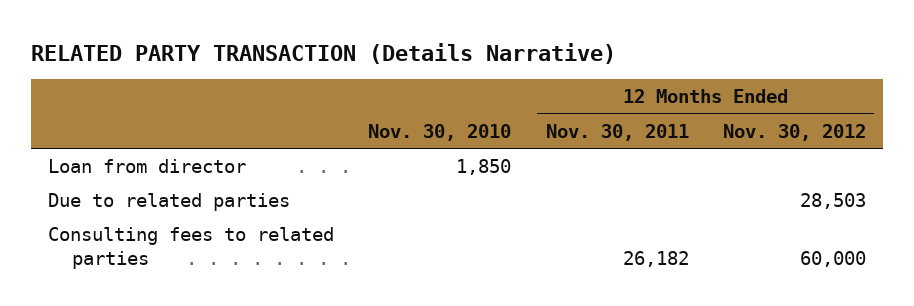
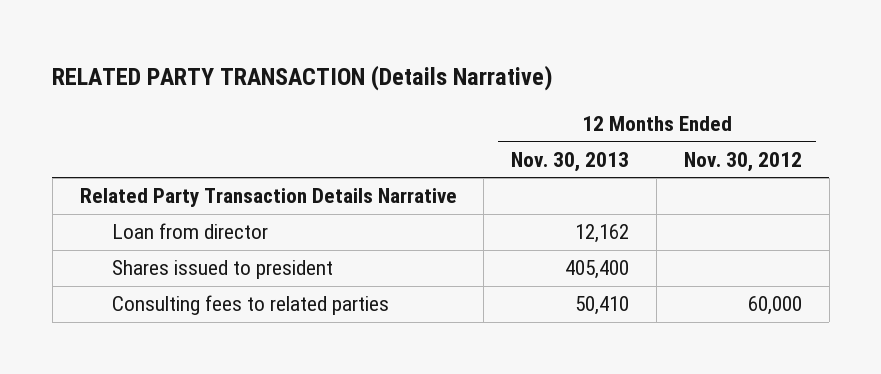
[368,123,512,141] Nov. 30, 2010 -> none
[545,123,689,141] Nov. 30, 2011 -> none
none -> [511,151,630,172] Nov. 30, 2013
none -> [79,188,457,208] Related Party Transaction Details Narrative
[48,193,291,212] Due to related parties -> none
none -> [112,260,334,280] Shares issued to president

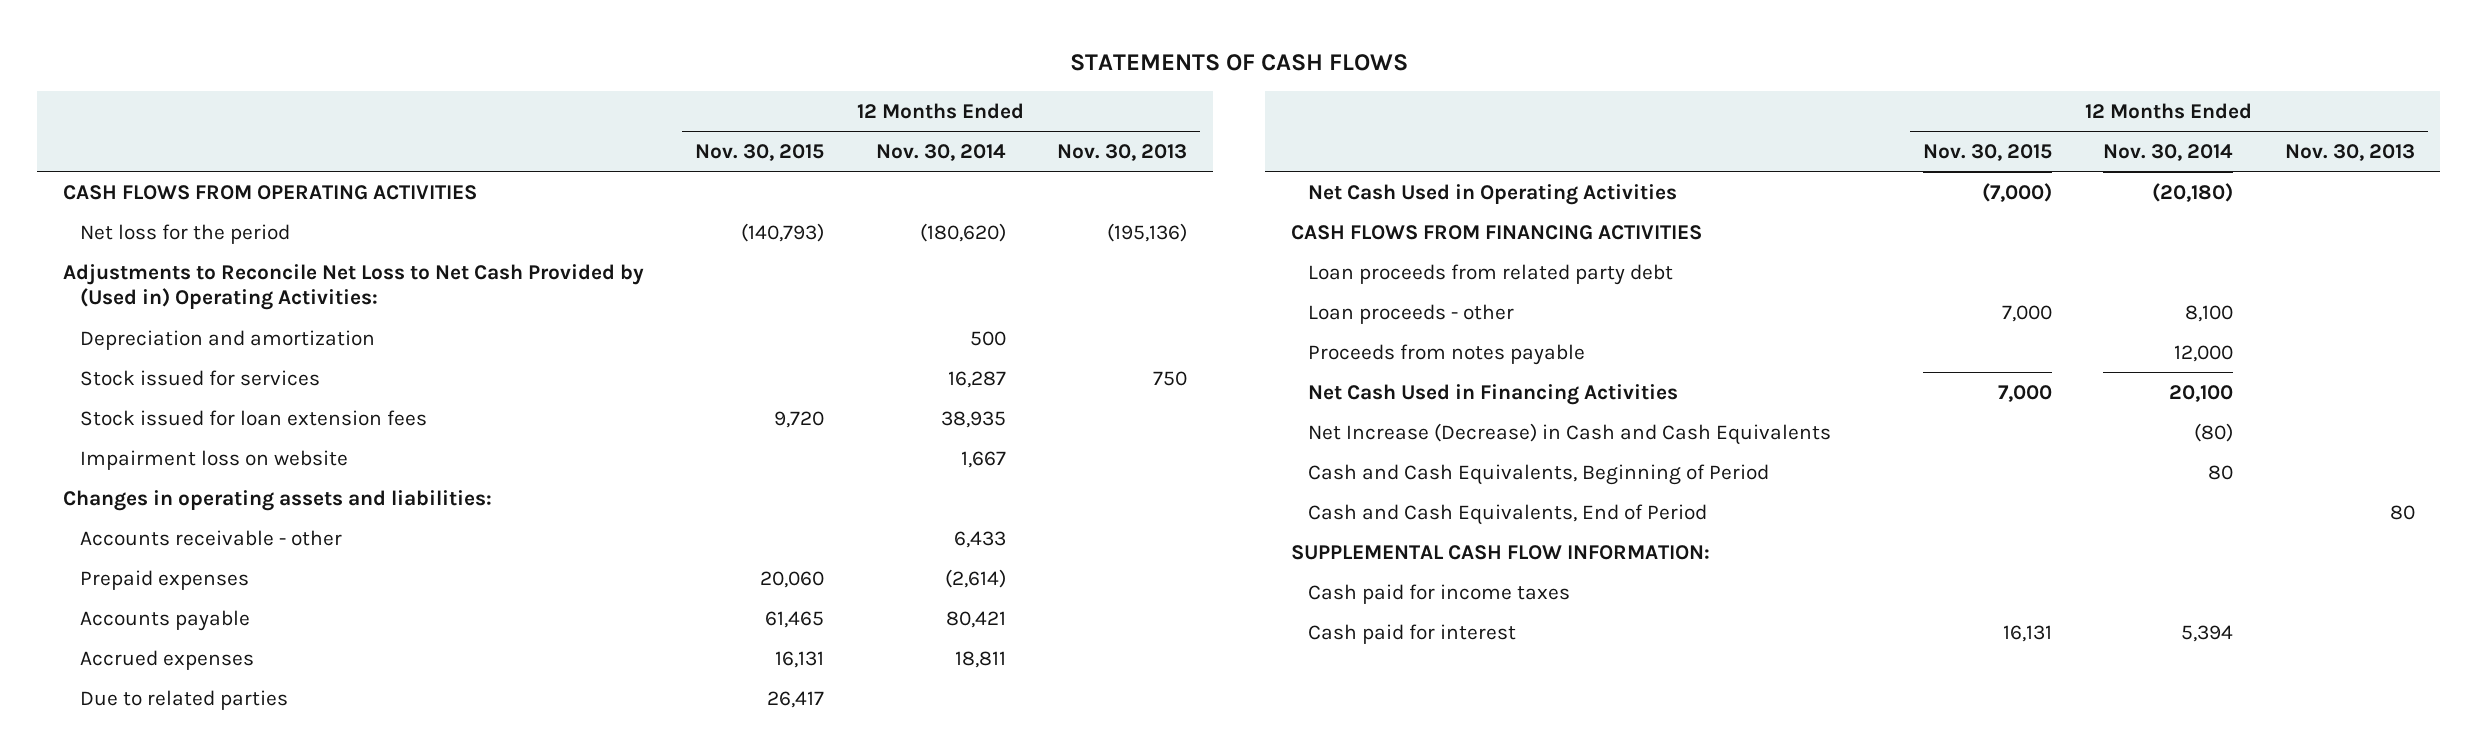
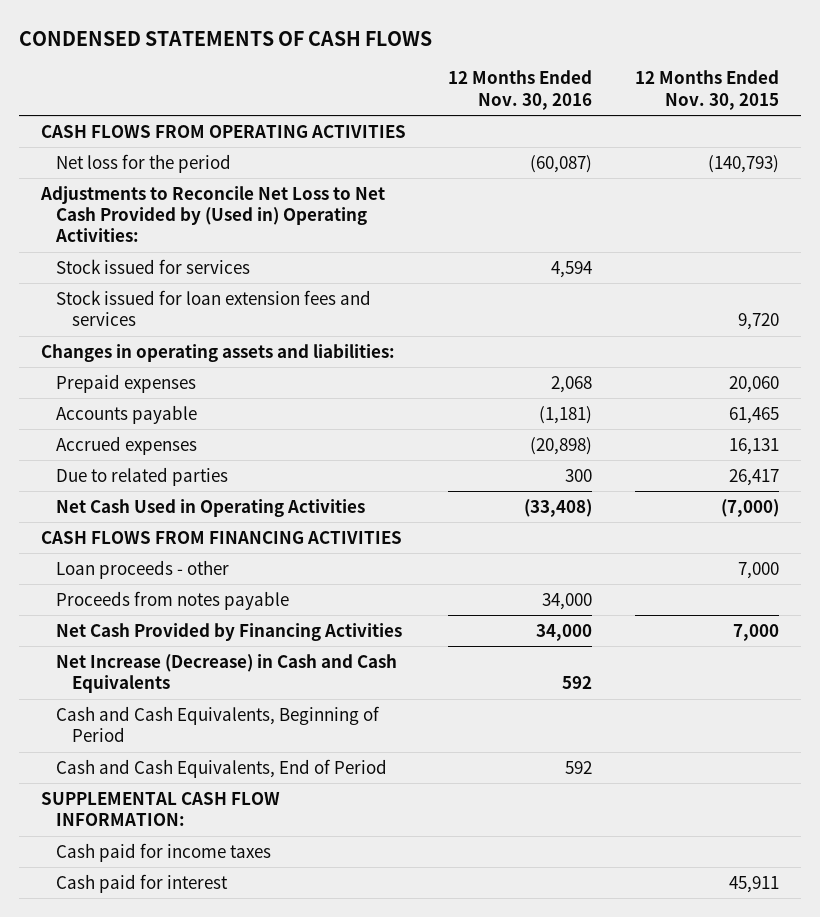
[1069,53,1408,71] STATEMENTS OF CASH FLOWS -> [19,30,433,46] CONDENSED STATEMENTS OF CASH FLOWS
[875,143,1006,161] Nov. 30, 2014 -> none
[1056,143,1187,161] Nov. 30, 2013 -> none
none -> [448,70,593,110] 12 Months Ended Nov. 30, 2016
[80,329,376,350] Depreciation and amortization -> none
[80,449,349,470] Impairment loss on website -> none
[80,409,428,426] Stock issued for loan extension fees -> [56,289,372,327] Stock issued for loan extension fees and services
[80,529,343,546] Accounts receivable - other -> none
[1308,263,1674,285] Loan proceeds from related party debt -> none
[1308,383,1679,405] Net Cash Used in Financing Activities -> [56,622,403,641] Net Cash Provided by Financing Activities
[2003,624,2053,642] 16,131 -> [729,875,780,893] 45,911

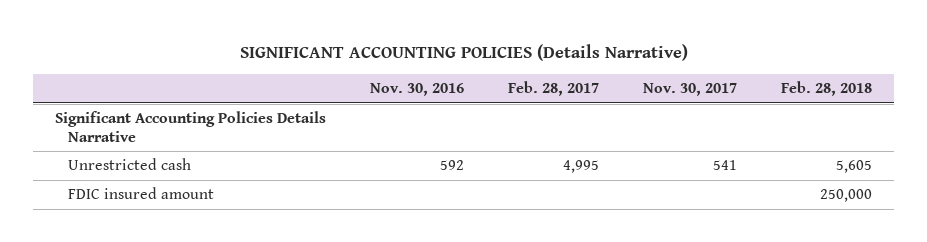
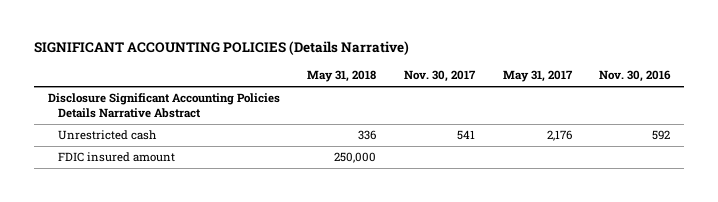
[508,81,600,97] Feb. 28, 2017 -> none
[780,81,872,97] Feb. 28, 2018 -> none
none -> [307,70,377,83] May 31, 2018
none -> [502,70,573,83] May 31, 2017
[55,111,327,142] Significant Accounting Policies Details Narrative -> [47,93,280,118] Disclosure Significant Accounting Policies Details Narrative Abstract

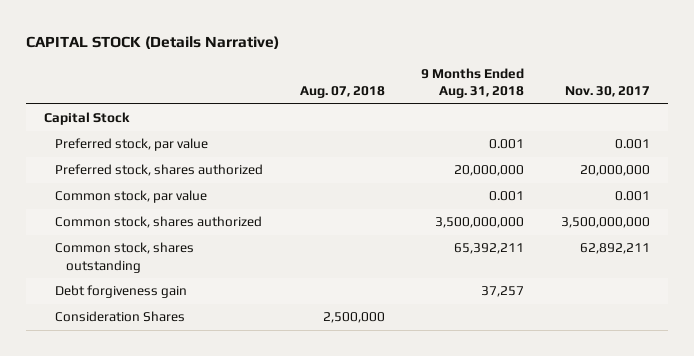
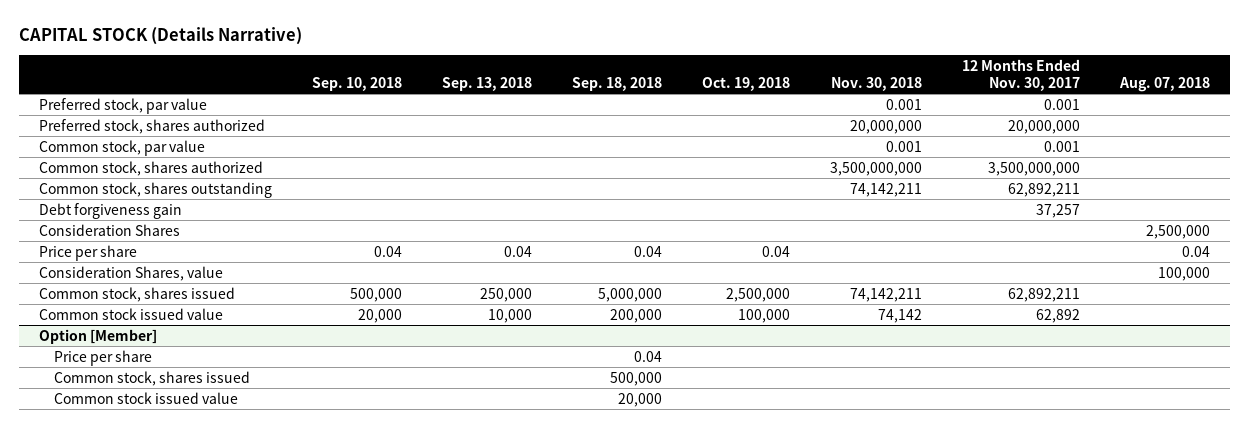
[421,67,525,99] 9 Months Ended Aug. 31, 2018 -> none
[564,86,650,98] Nov. 30, 2017 -> none
none -> [312,76,403,91] Sep. 10, 2018
none -> [441,76,532,91] Sep. 13, 2018
none -> [571,76,662,91] Sep. 18, 2018
none -> [701,76,790,91] Oct. 19, 2018
none -> [830,76,922,91] Nov. 30, 2018
none -> [961,59,1080,91] 12 Months Ended Nov. 30, 2017
[44,112,131,126] Capital Stock -> none
none -> [39,244,138,261] Price per share
none -> [39,265,224,281] Consideration Shares, value
none -> [39,286,236,302] Common stock, shares issued
none -> [39,307,224,320] Common stock issued value
none -> [39,328,158,344] Option [Member]
none -> [53,349,152,366] Price per share
none -> [53,370,250,386] Common stock, shares issued
none -> [53,391,238,404] Common stock issued value

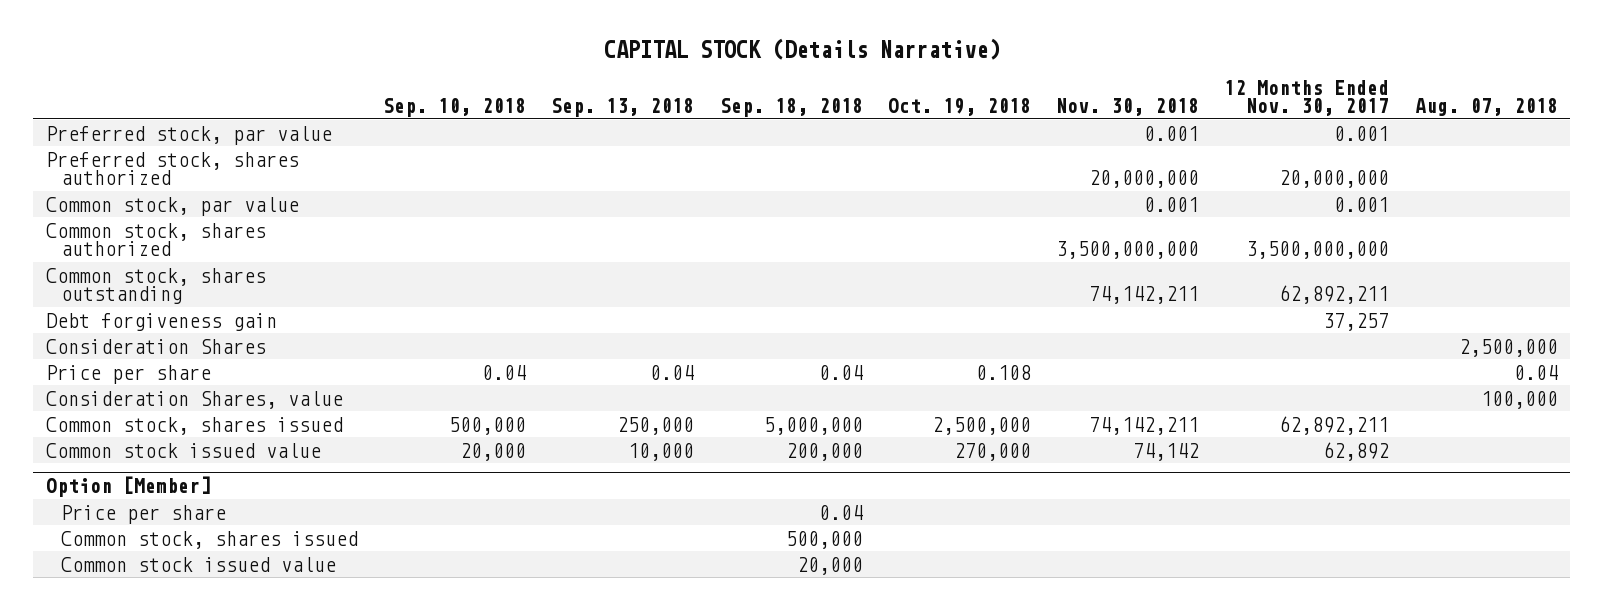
[761,245,790,257] 0.04 -> [975,364,1031,380] 0.108
[737,308,790,323] 100,000 -> [953,442,1031,461] 270,000

